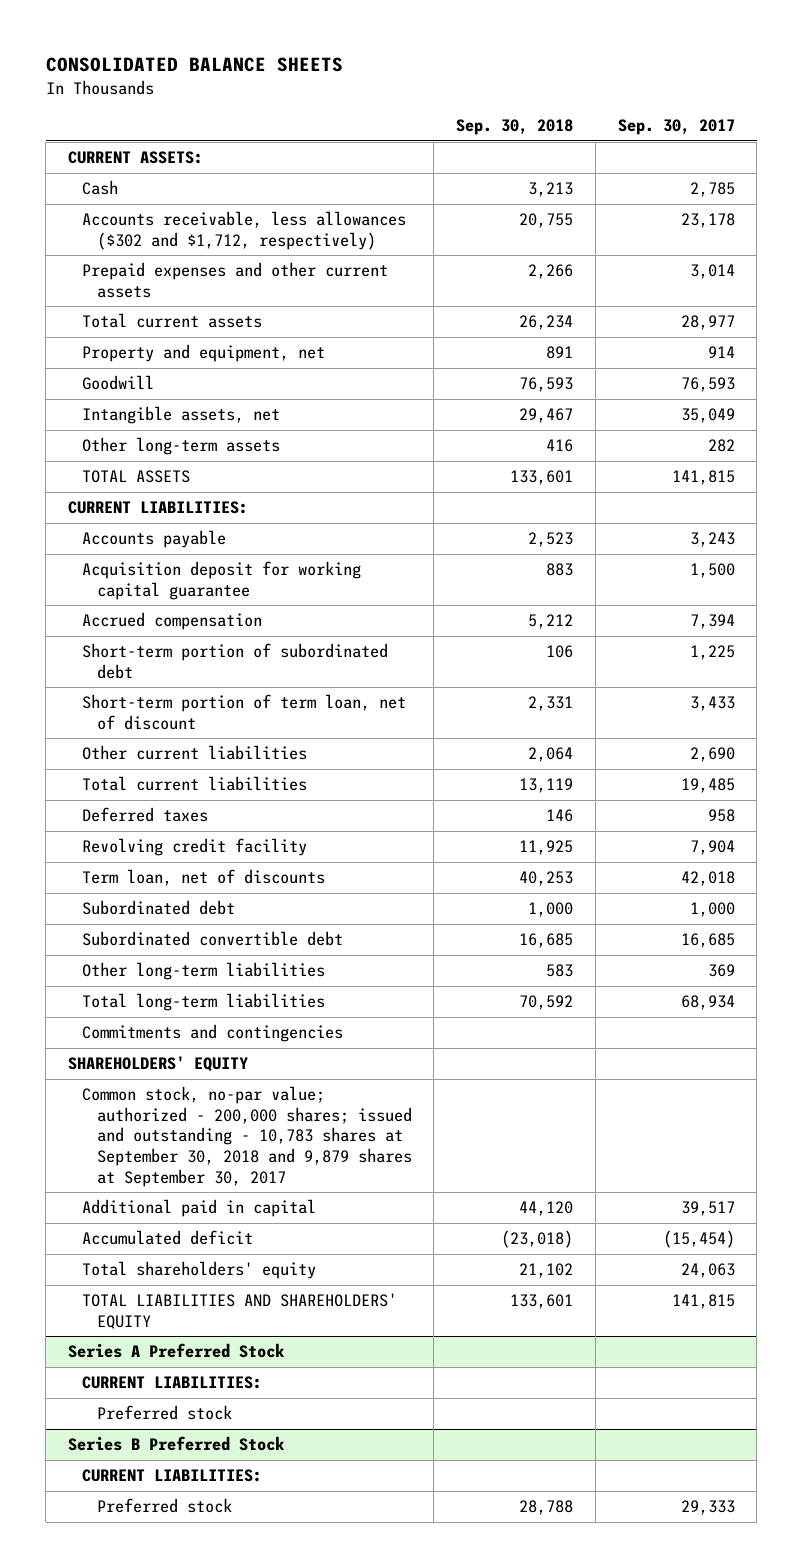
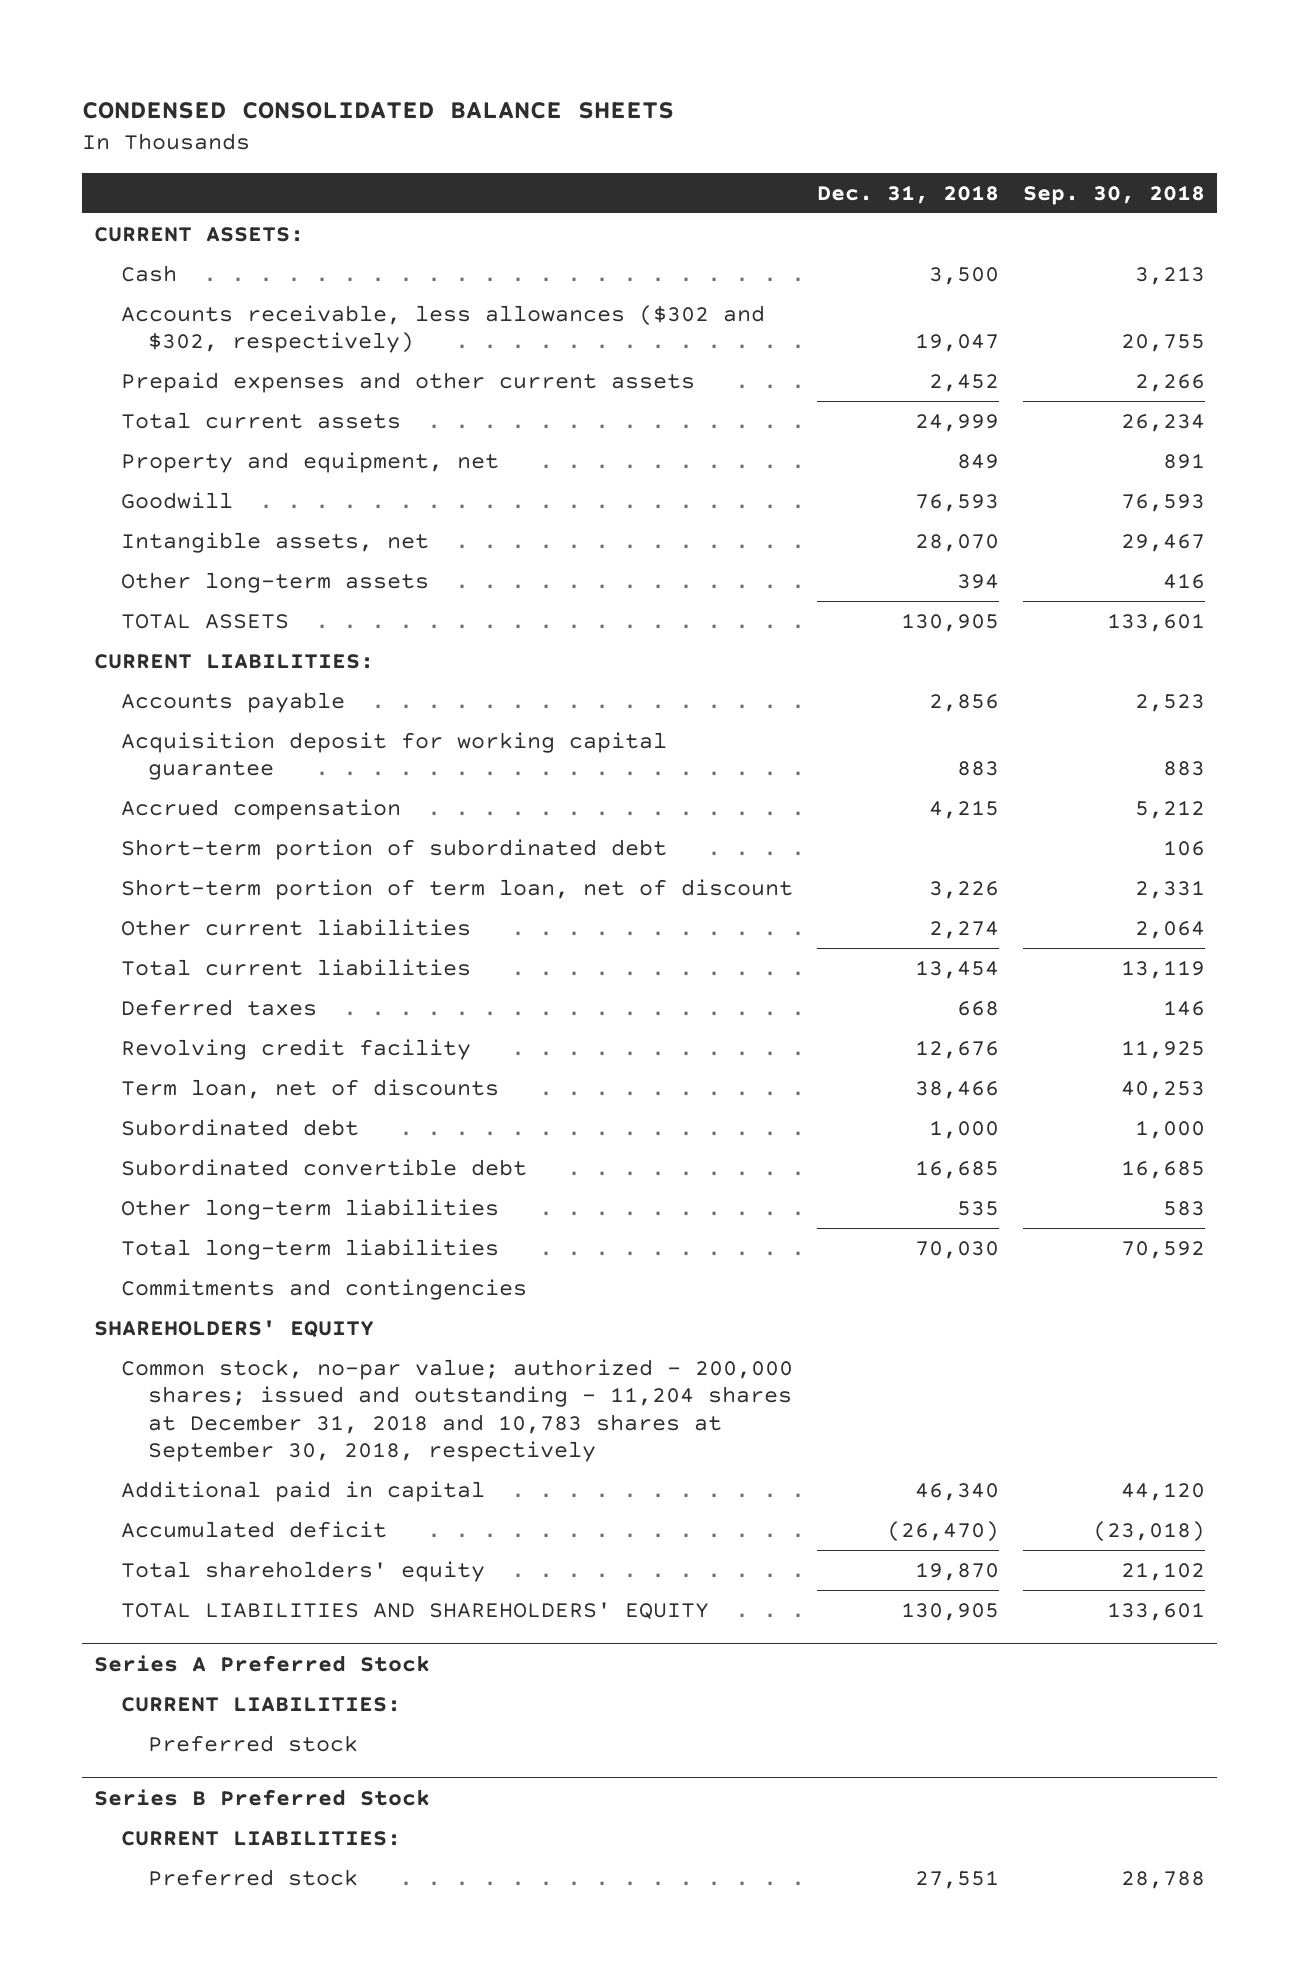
[45,57,343,73] CONSOLIDATED BALANCE SHEETS -> [81,101,674,119] CONDENSED CONSOLIDATED BALANCE SHEETS
[617,119,735,136] Sep. 30, 2017 -> none
none -> [816,184,999,204] Dec. 31, 2018
[82,211,407,250] Accounts receivable, less allowances ($302 and $1,712, respectively) -> [120,304,765,354] Accounts receivable, less allowances ($302 and $302, respectively)
[82,1086,412,1187] Common stock, no-par value; authorized - 200,000 shares; issued and outstanding - 10,783 shares at September 30, 2018 and 9,879 shares at September 30, 2017 -> [120,1358,793,1463] Common stock, no-par value; authorized - 200,000 shares; issued and outstanding - 11,204 shares at December 31, 2018 and 10,783 shares at September 30, 2018, respectively

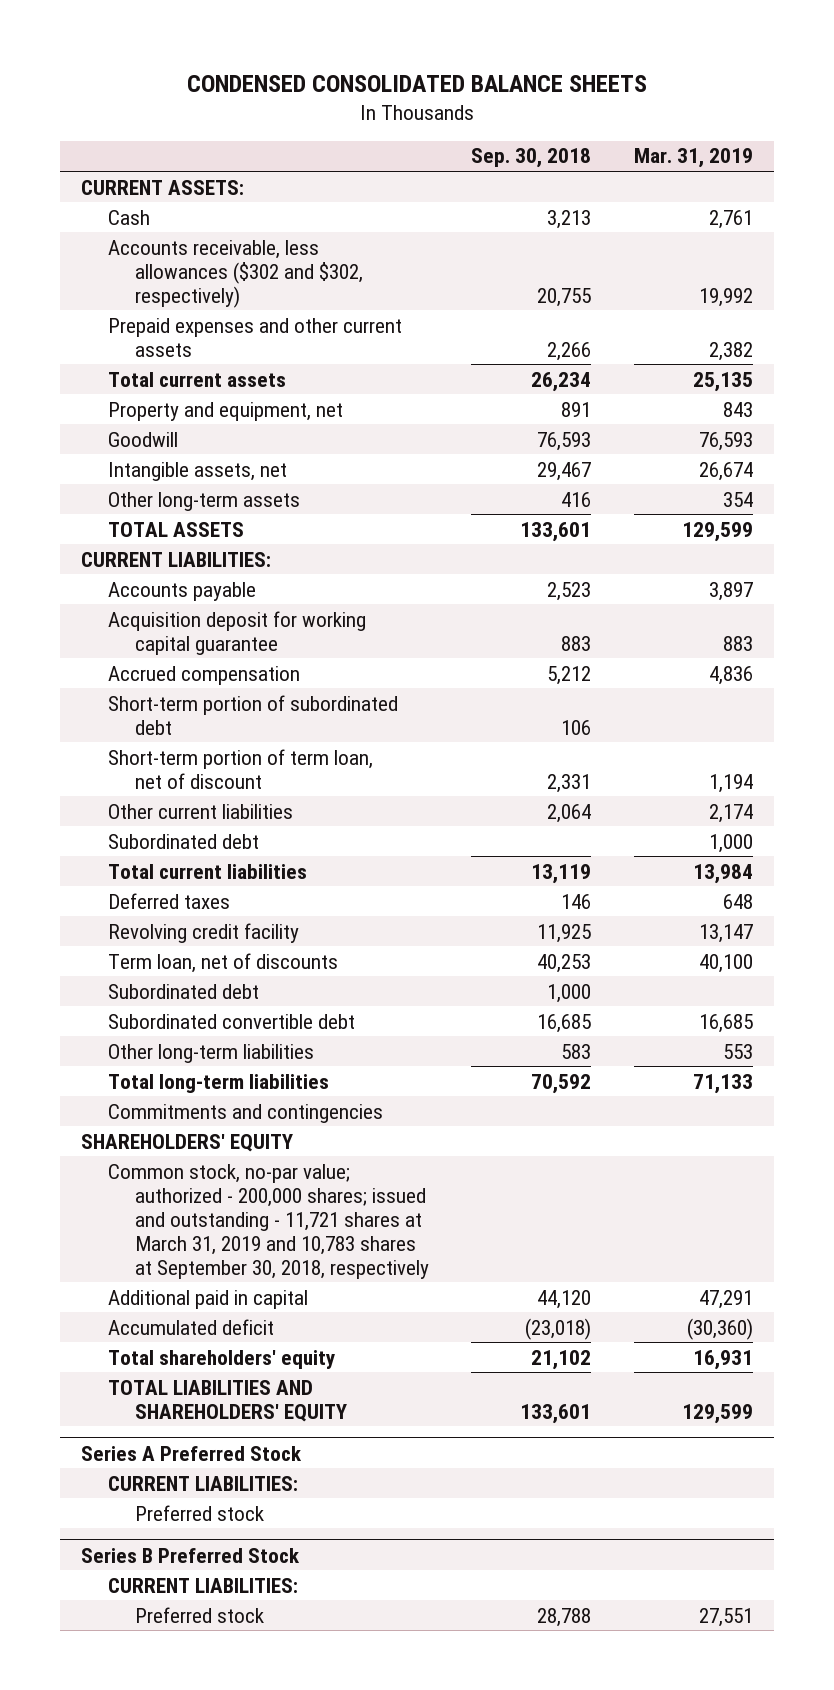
[816,184,999,204] Dec. 31, 2018 -> none
none -> [634,148,754,169] Mar. 31, 2019
none -> [107,833,259,849] Subordinated debt
[120,1358,793,1463] Common stock, no-par value; authorized - 200,000 shares; issued and outstanding - 11,204 shares at December 31, 2018 and 10,783 shares at September 30, 2018, respectively -> [107,1163,429,1279] Common stock, no-par value; authorized - 200,000 shares; issued and outstanding - 11,721 shares at March 31, 2019 and 10,783 shares at September 30, 2018, respectively

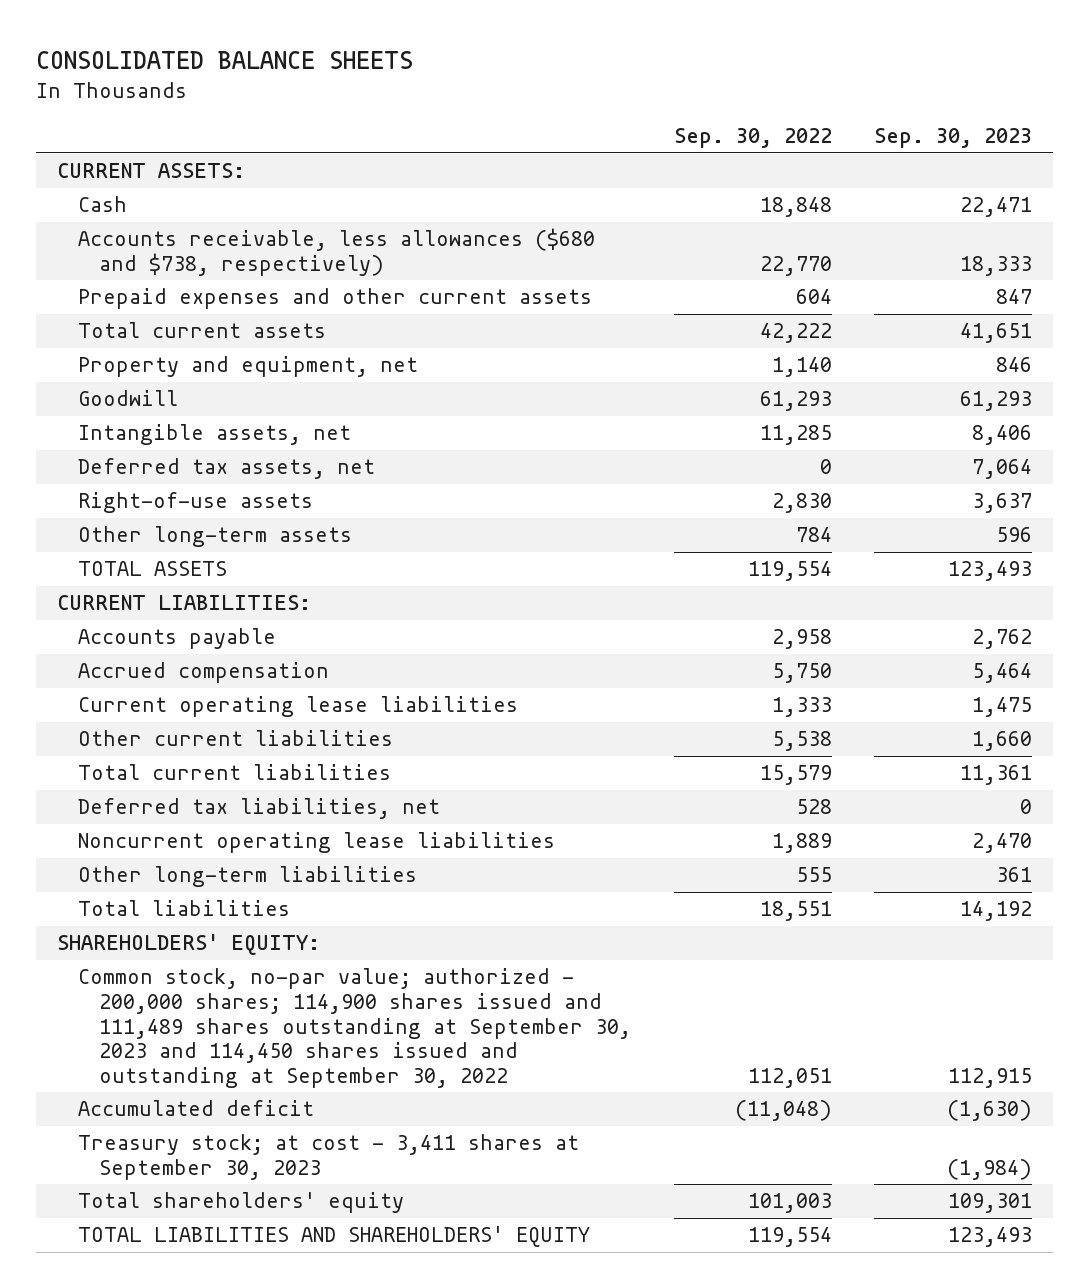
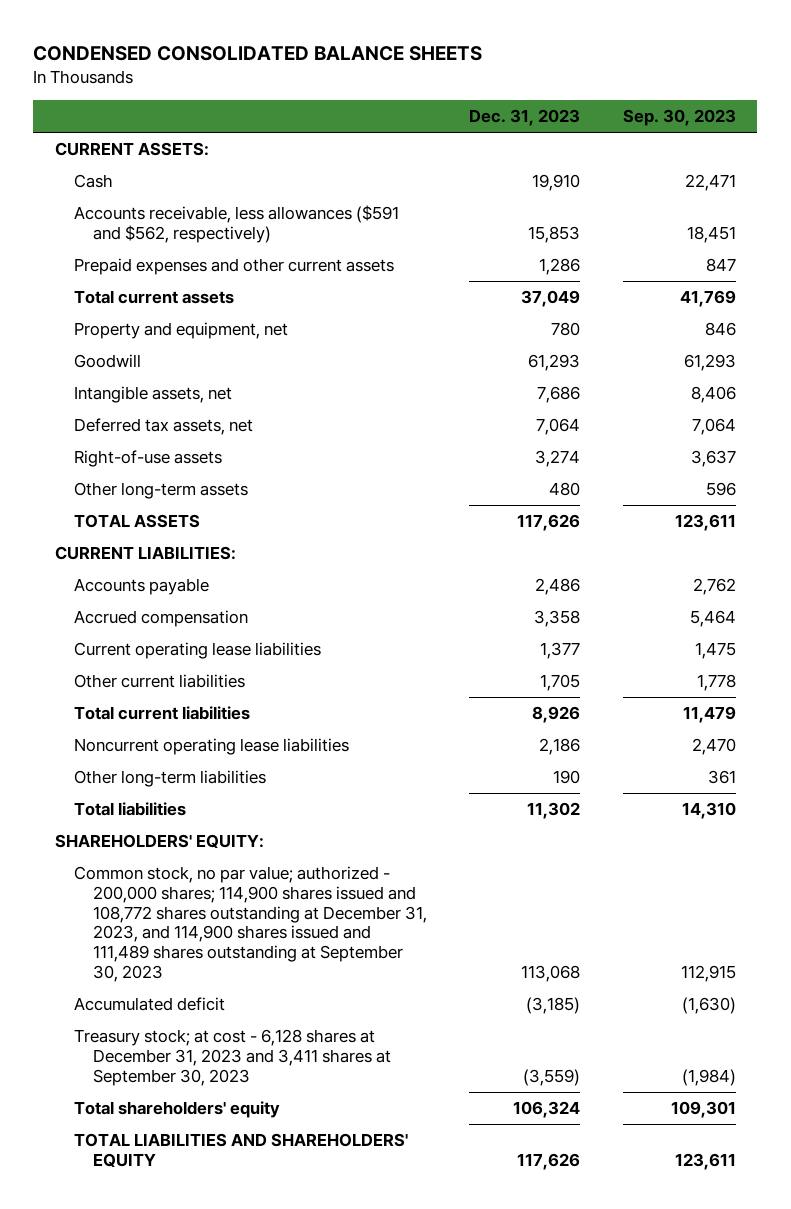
[36,51,414,70] CONSOLIDATED BALANCE SHEETS -> [33,46,483,62] CONDENSED CONSOLIDATED BALANCE SHEETS
[673,128,832,149] Sep. 30, 2022 -> none
none -> [469,109,581,127] Dec. 31, 2023
[78,228,596,276] Accounts receivable, less allowances ($680 and $738, respectively) -> [73,205,399,243] Accounts receivable, less allowances ($591 and $562, respectively)
[959,255,1032,276] 18,333 -> [687,225,737,243] 18,451
[959,323,1032,344] 41,651 -> [680,290,737,308] 41,769
[947,561,1032,582] 123,493 -> [675,514,737,532] 123,611
[78,798,441,820] Deferred tax liabilities, net -> none
[971,731,1032,752] 1,660 -> [697,674,737,692] 1,778
[959,765,1032,786] 11,361 -> [683,706,737,724] 11,479
[959,901,1032,922] 14,192 -> [682,802,737,820] 14,310
[78,968,632,1088] Common stock, no-par value; authorized - 200,000 shares; 114,900 shares issued and 111,489 shares outstanding at September 30, 2023 and 114,450 shares issued and outstanding at September 30, 2022 -> [73,866,427,982] Common stock, no par value; authorized - 200,000 shares; 114,900 shares issued and 108,772 shares outstanding at December 31, 2023, and 114,900 shares issued and 111,489 shares outstanding at September 30, 2023
[78,1134,580,1180] Treasury stock; at cost - 3,411 shares at September 30, 2023 -> [73,1029,391,1086] Treasury stock; at cost - 6,128 shares at December 31, 2023 and 3,411 shares at September 30, 2023
[947,1227,1032,1248] 123,493 -> [675,1152,737,1170] 123,611

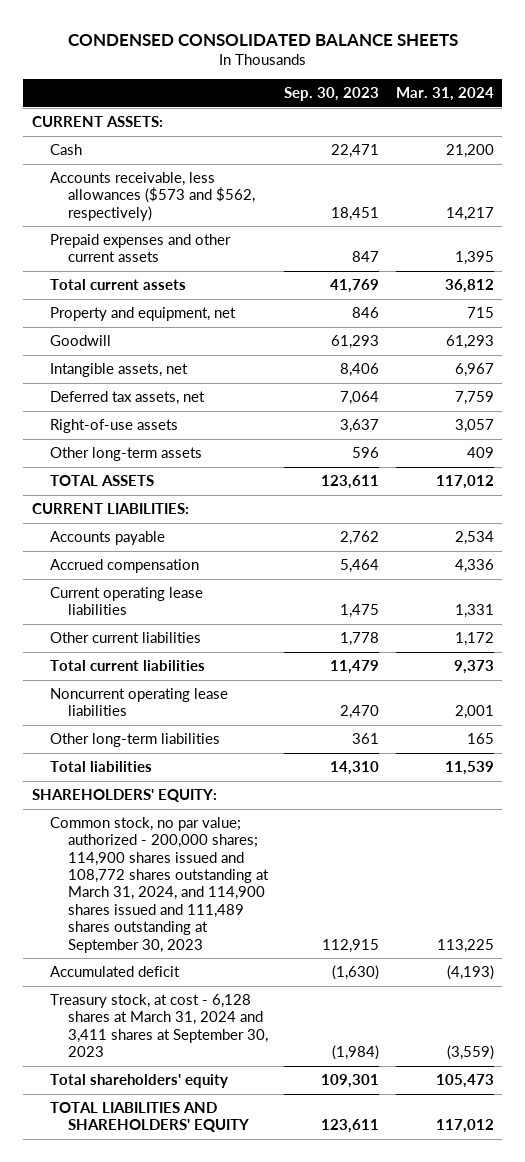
[469,109,581,127] Dec. 31, 2023 -> none
none -> [395,87,494,102] Mar. 31, 2024
[73,205,399,243] Accounts receivable, less allowances ($591 and $562, respectively) -> [49,171,255,221] Accounts receivable, less allowances ($573 and $562, respectively)
[73,866,427,982] Common stock, no par value; authorized - 200,000 shares; 114,900 shares issued and 108,772 shares outstanding at December 31, 2023, and 114,900 shares issued and 111,489 shares outstanding at September 30, 2023 -> [49,816,269,953] Common stock, no par value; authorized - 200,000 shares; 114,900 shares issued and 108,772 shares outstanding at March 31, 2024, and 114,900 shares issued and 111,489 shares outstanding at September 30, 2023
[73,1029,391,1086] Treasury stock; at cost - 6,128 shares at December 31, 2023 and 3,411 shares at September 30, 2023 -> [49,993,268,1058] Treasury stock, at cost - 6,128 shares at March 31, 2024 and 3,411 shares at September 30, 2023

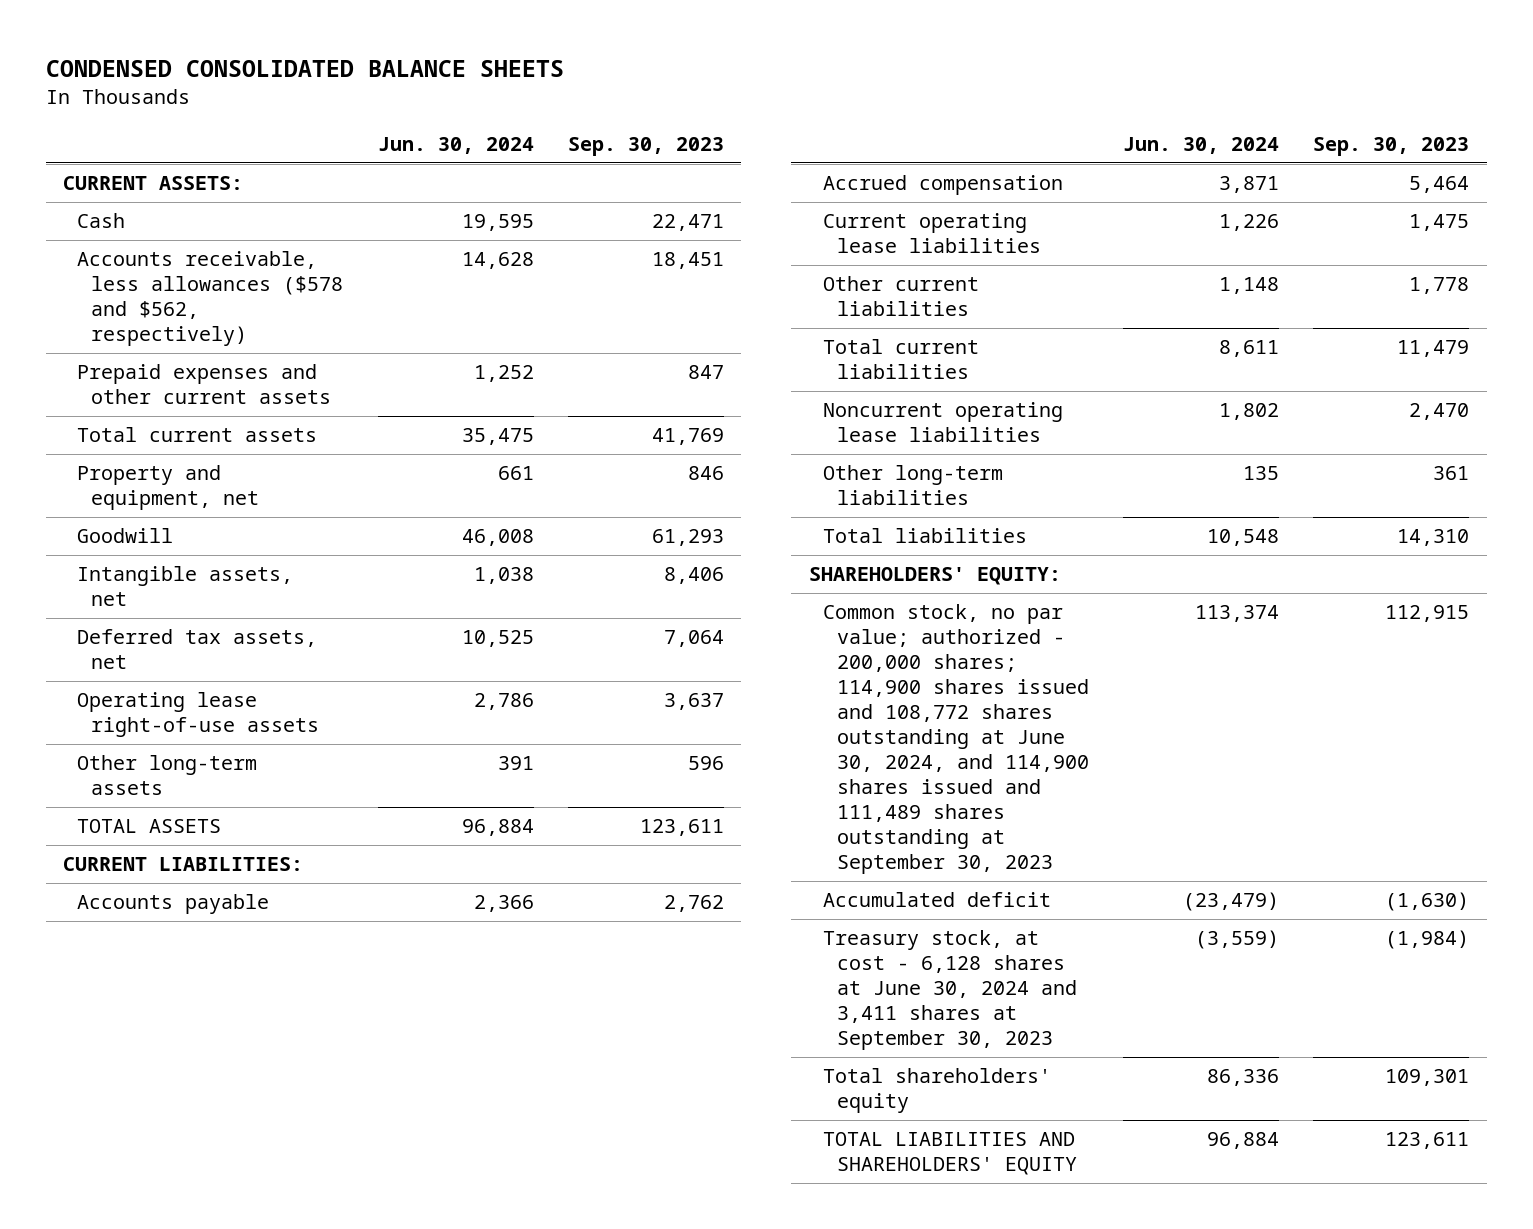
[395,87,494,102] Mar. 31, 2024 -> none
none -> [377,136,534,154] Jun. 30, 2024
[49,171,255,221] Accounts receivable, less allowances ($573 and $562, respectively) -> [77,251,344,347] Accounts receivable, less allowances ($578 and $562, respectively)
[49,418,178,433] Right-of-use assets -> [77,692,320,738] Operating lease right-of-use assets
[49,816,269,953] Common stock, no par value; authorized - 200,000 shares; 114,900 shares issued and 108,772 shares outstanding at March 31, 2024, and 114,900 shares issued and 111,489 shares outstanding at September 30, 2023 -> [822,604,1089,874] Common stock, no par value; authorized - 200,000 shares; 114,900 shares issued and 108,772 shares outstanding at June 30, 2024, and 114,900 shares issued and 111,489 shares outstanding at September 30, 2023
[49,993,268,1058] Treasury stock, at cost - 6,128 shares at March 31, 2024 and 3,411 shares at September 30, 2023 -> [822,930,1077,1051] Treasury stock, at cost - 6,128 shares at June 30, 2024 and 3,411 shares at September 30, 2023

